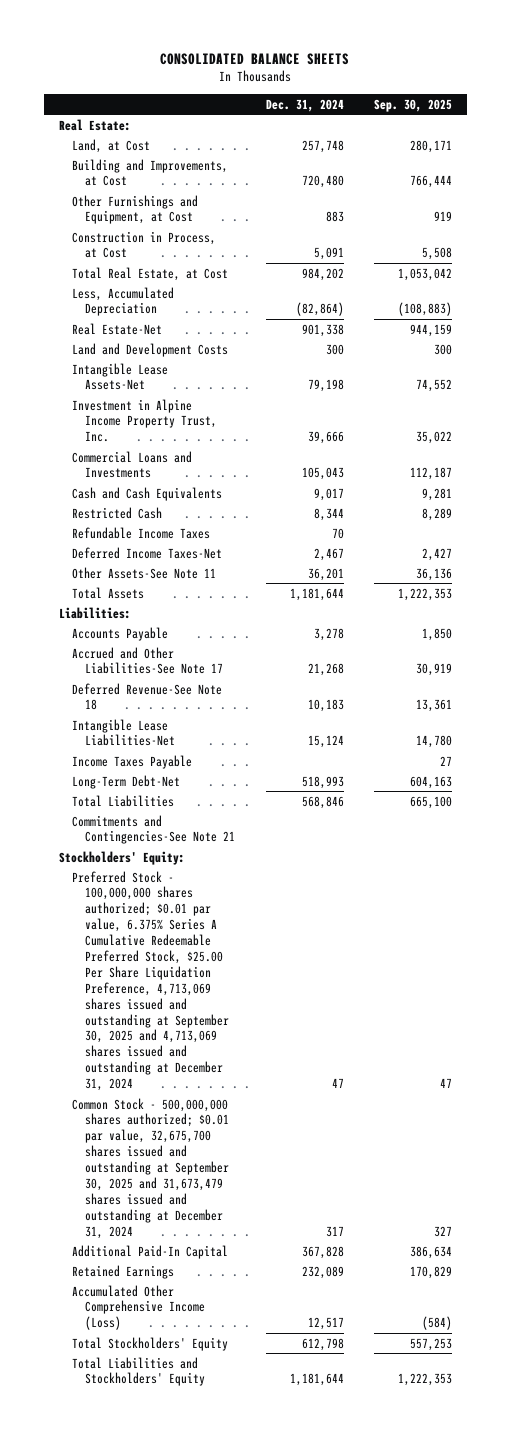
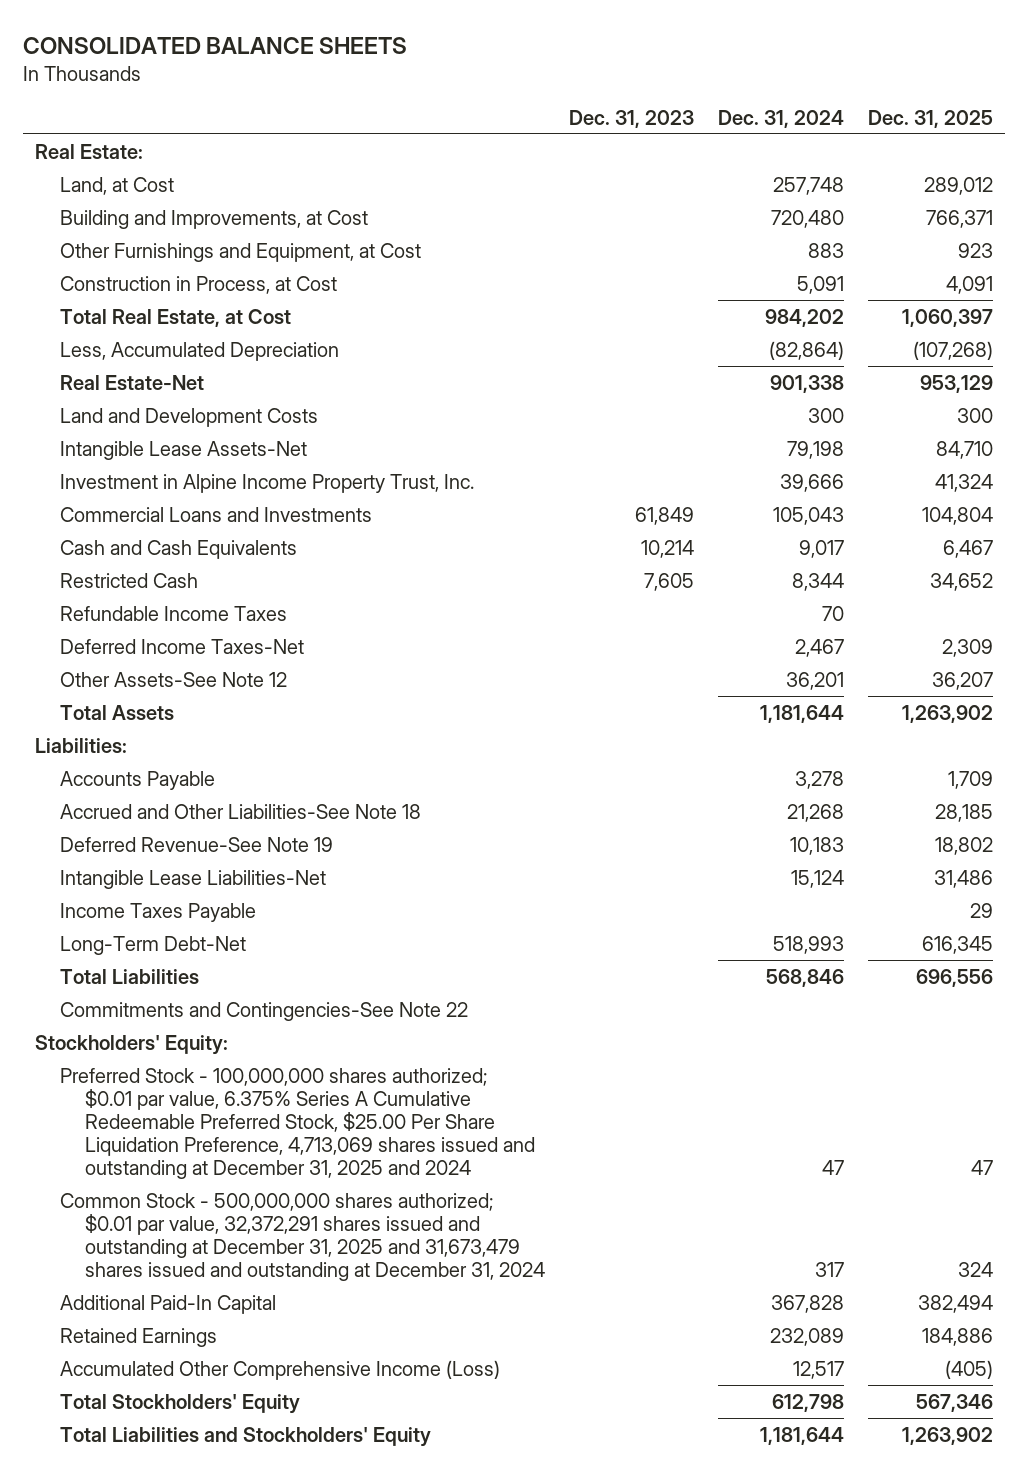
[373,98,452,112] Sep. 30, 2025 -> none
none -> [569,109,695,128] Dec. 31, 2023
none -> [867,109,993,128] Dec. 31, 2025
[71,566,216,579] Other Assets-See Note 11 -> [60,671,288,687] Other Assets-See Note 12
[71,646,224,675] Accrued and Other Liabilities-See Note 17 -> [60,803,422,819] Accrued and Other Liabilities-See Note 18
[71,682,222,711] Deferred Revenue-See Note 18 -> [60,836,334,852] Deferred Revenue-See Note 19
[71,814,236,845] Commitments and Contingencies-See Note 21 -> [60,1001,469,1021] Commitments and Contingencies-See Note 22
[71,870,230,1092] Preferred Stock - 100,000,000 shares authorized; $0.01 par value, 6.375% Series A Cumulative Redeemable Preferred Stock, $25.00 Per Share Liquidation Preference, 4,713,069 shares issued and outstanding at September 30, 2025 and 4,713,069 shares issued and outstanding at December 31, 2024 -> [60,1067,536,1180] Preferred Stock - 100,000,000 shares authorized; $0.01 par value, 6.375% Series A Cumulative Redeemable Preferred Stock, $25.00 Per Share Liquidation Preference, 4,713,069 shares issued and outstanding at December 31, 2025 and 2024
[71,1097,230,1239] Common Stock - 500,000,000 shares authorized; $0.01 par value, 32,675,700 shares issued and outstanding at September 30, 2025 and 31,673,479 shares issued and outstanding at December 31, 2024 -> [60,1192,546,1282] Common Stock - 500,000,000 shares authorized; $0.01 par value, 32,372,291 shares issued and outstanding at December 31, 2025 and 31,673,479 shares issued and outstanding at December 31, 2024

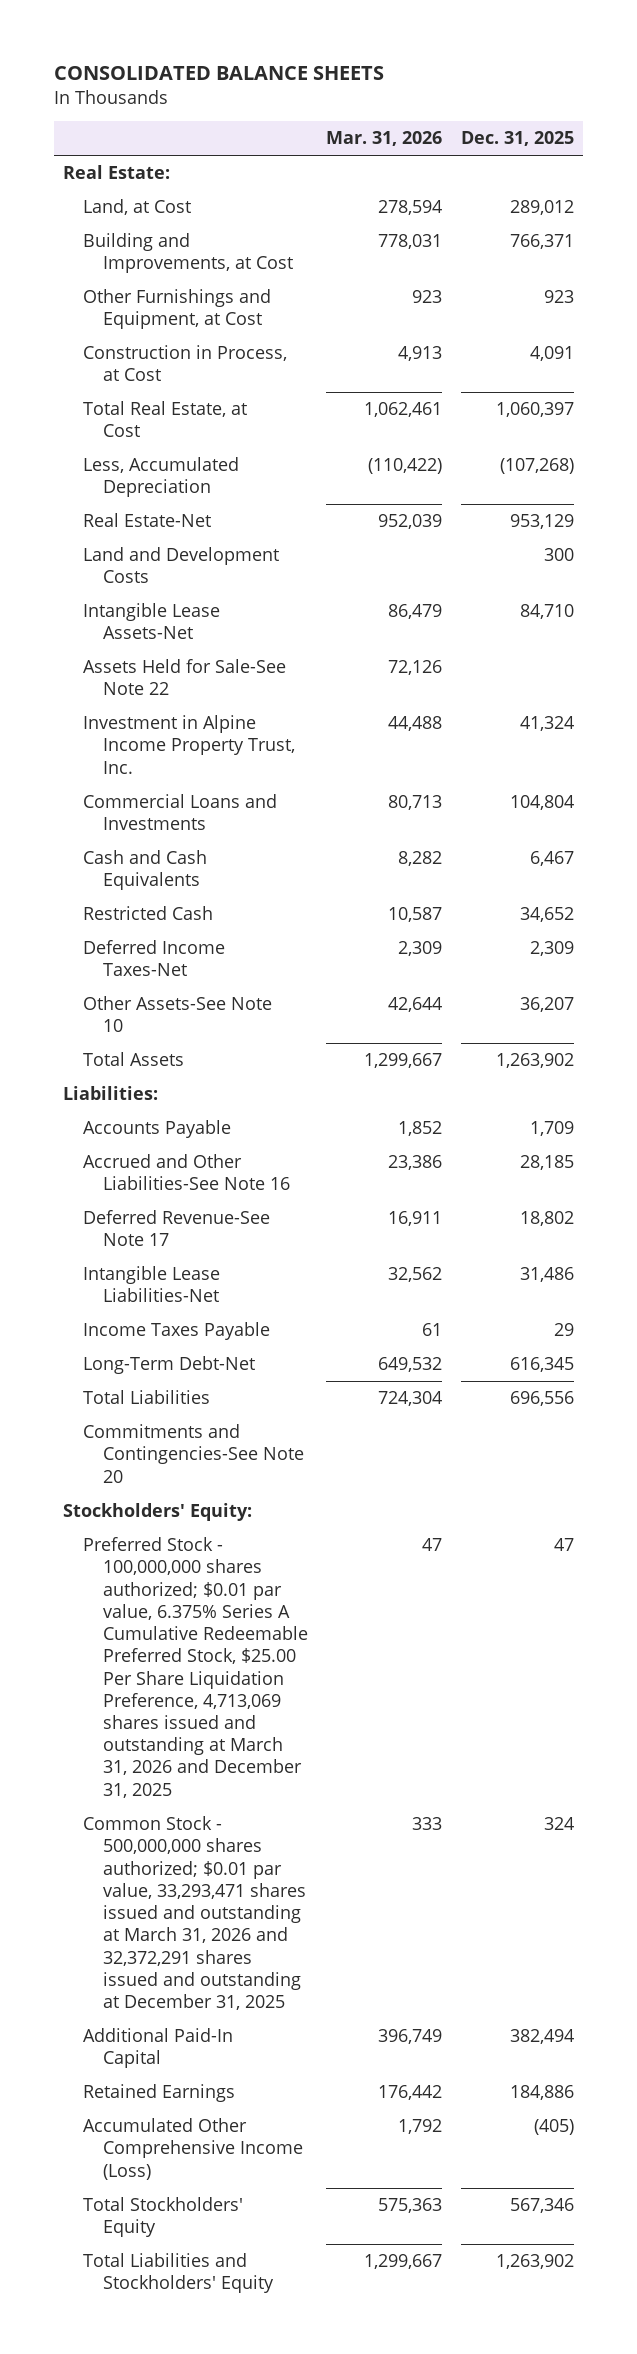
[569,109,695,128] Dec. 31, 2023 -> none
[718,109,845,128] Dec. 31, 2024 -> none
none -> [326,131,443,147] Mar. 31, 2026
none -> [82,659,286,696] Assets Held for Sale-See Note 22
[60,605,288,621] Refundable Income Taxes -> none
[60,671,288,687] Other Assets-See Note 12 -> [82,996,272,1033] Other Assets-See Note 10
[60,803,422,819] Accrued and Other Liabilities-See Note 18 -> [82,1154,290,1191] Accrued and Other Liabilities-See Note 16
[60,836,334,852] Deferred Revenue-See Note 19 -> [82,1210,270,1247] Deferred Revenue-See Note 17
[60,1001,469,1021] Commitments and Contingencies-See Note 22 -> [82,1424,304,1483] Commitments and Contingencies-See Note 20
[60,1067,536,1180] Preferred Stock - 100,000,000 shares authorized; $0.01 par value, 6.375% Series A Cumulative Redeemable Preferred Stock, $25.00 Per Share Liquidation Preference, 4,713,069 shares issued and outstanding at December 31, 2025 and 2024 -> [82,1537,308,1798] Preferred Stock - 100,000,000 shares authorized; $0.01 par value, 6.375% Series A Cumulative Redeemable Preferred Stock, $25.00 Per Share Liquidation Preference, 4,713,069 shares issued and outstanding at March 31, 2026 and December 31, 2025
[60,1192,546,1282] Common Stock - 500,000,000 shares authorized; $0.01 par value, 32,372,291 shares issued and outstanding at December 31, 2025 and 31,673,479 shares issued and outstanding at December 31, 2024 -> [82,1816,306,2010] Common Stock - 500,000,000 shares authorized; $0.01 par value, 33,293,471 shares issued and outstanding at March 31, 2026 and 32,372,291 shares issued and outstanding at December 31, 2025

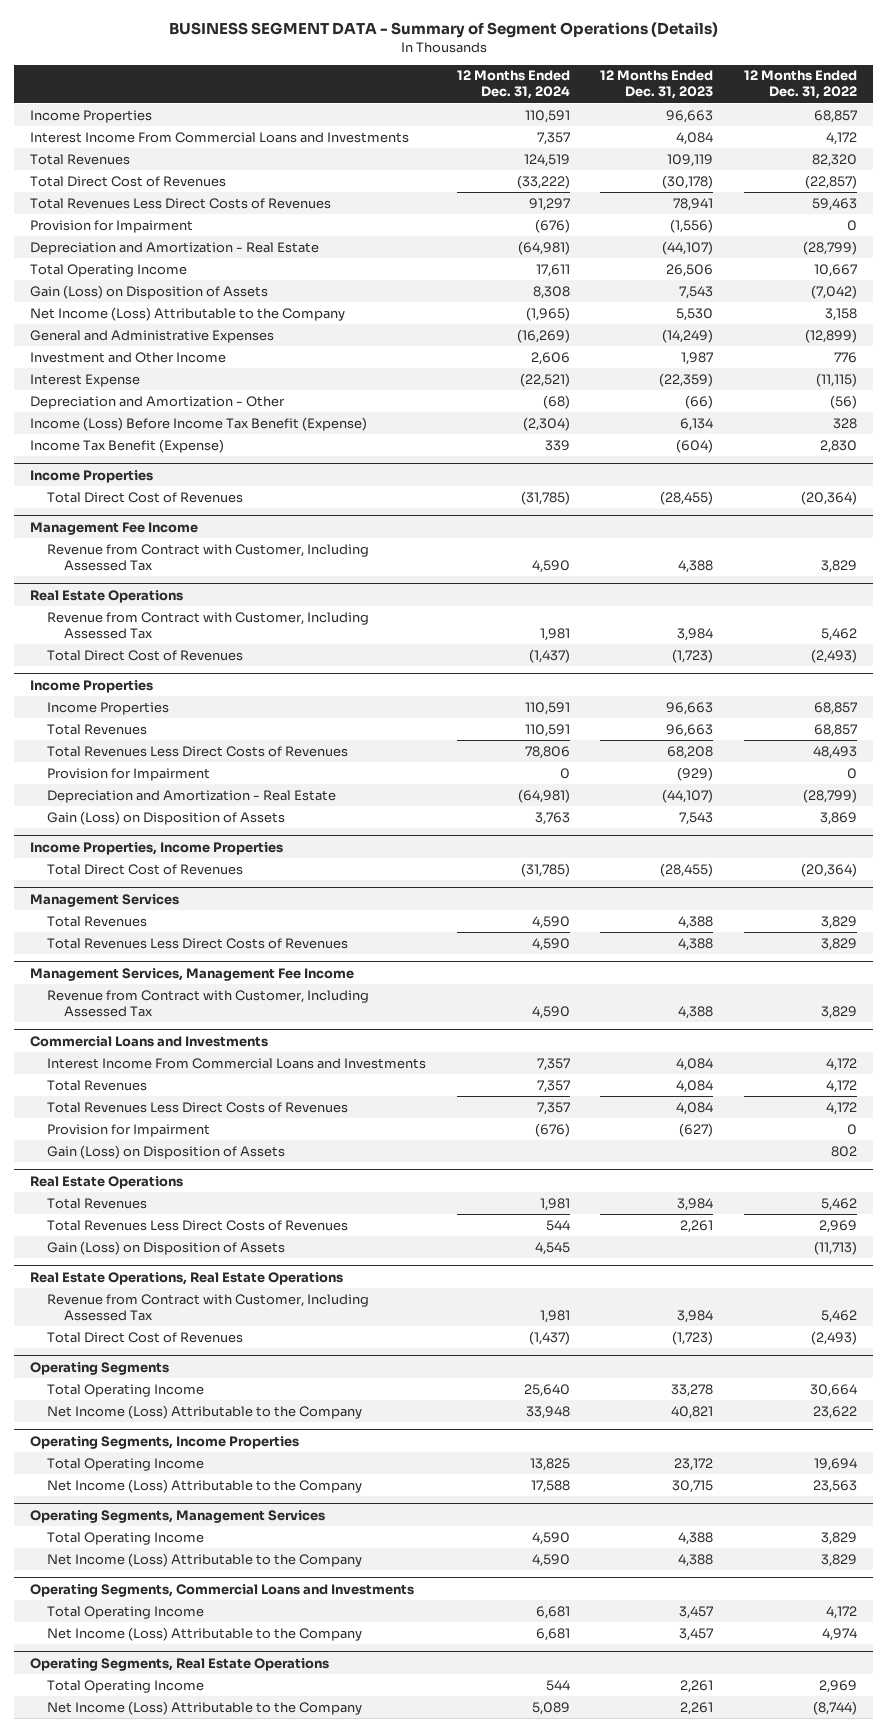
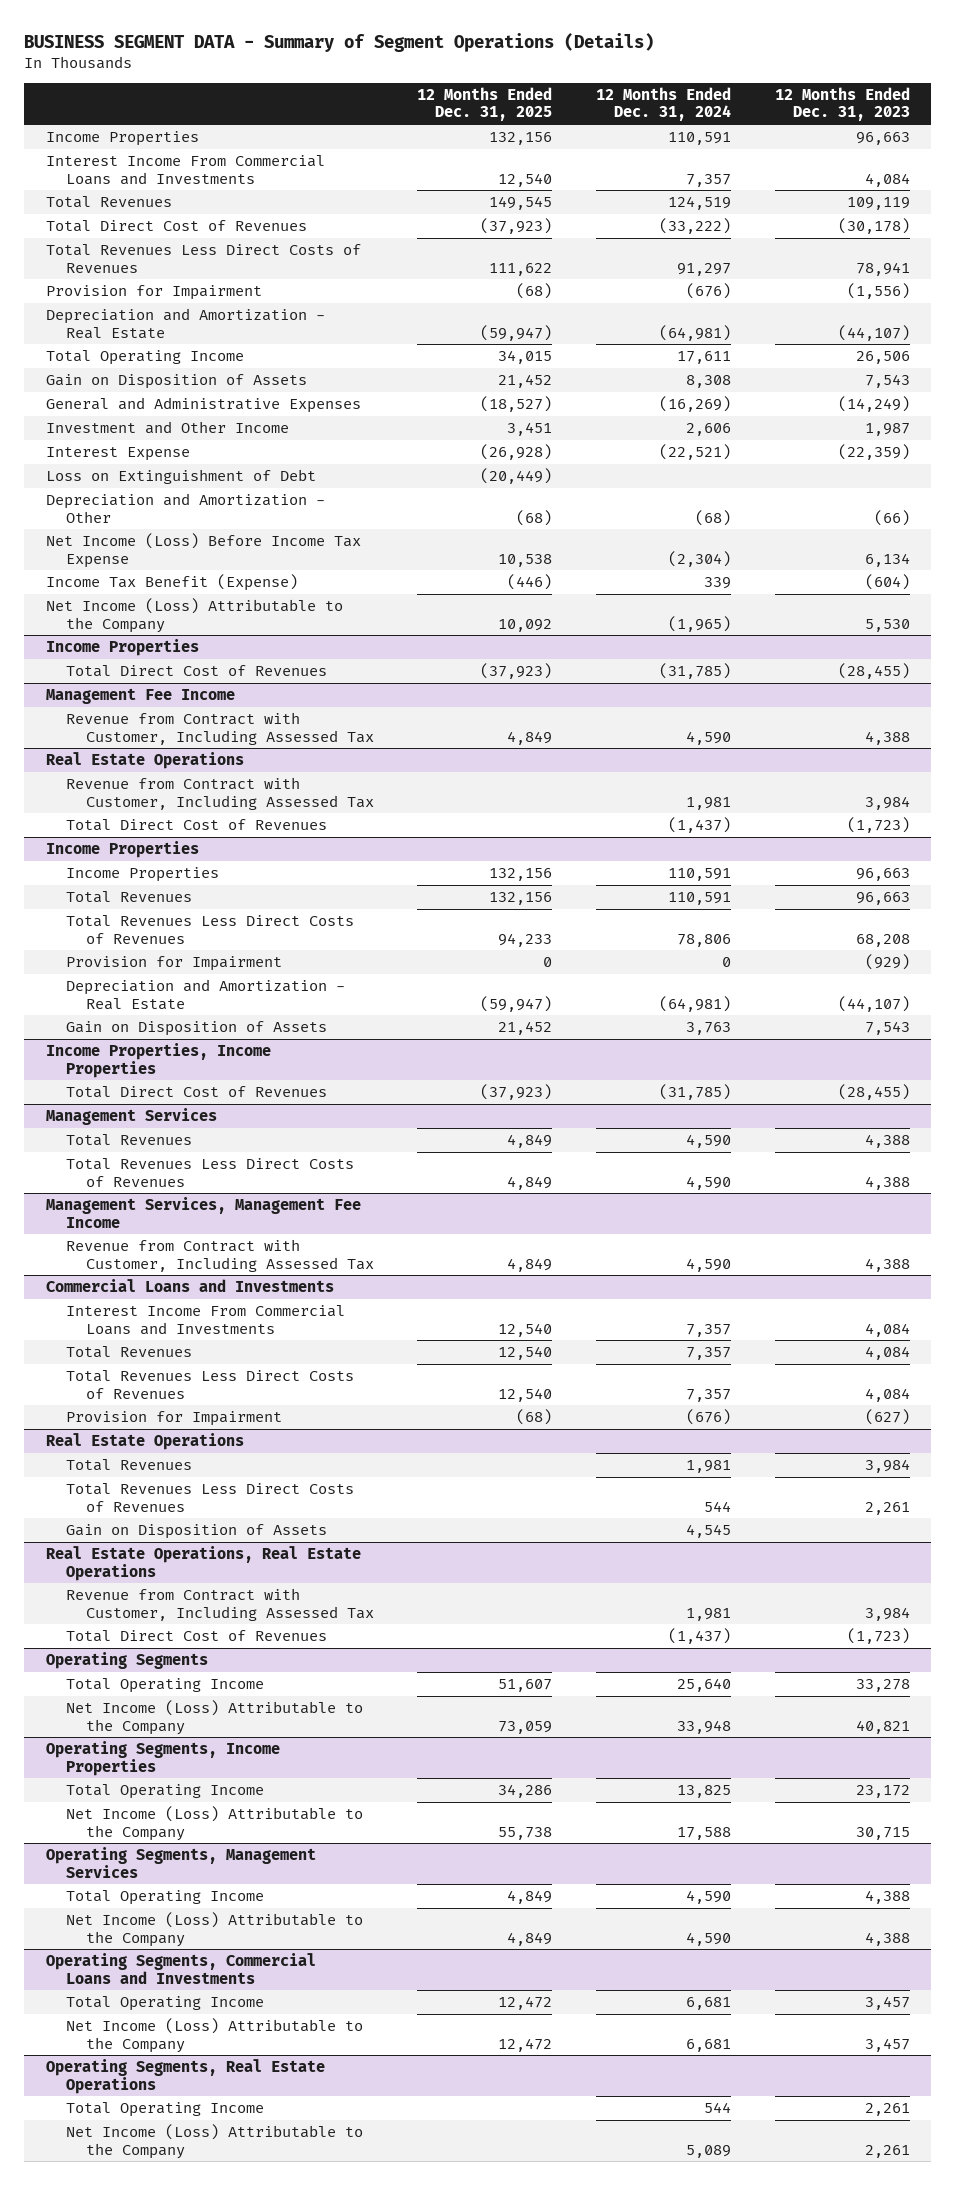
[744,70,858,100] 12 Months Ended Dec. 31, 2022 -> none
none -> [417,86,553,122] 12 Months Ended Dec. 31, 2025
[29,284,268,299] Gain (Loss) on Disposition of Assets -> [46,374,308,390] Gain on Disposition of Assets
none -> [46,469,317,485] Loss on Extinguishment of Debt
[29,416,367,431] Income (Loss) Before Income Tax Benefit (Expense) -> [46,533,362,568] Net Income (Loss) Before Income Tax Expense
[29,306,345,321] Net Income (Loss) Attributable to the Company -> [46,598,344,633] Net Income (Loss) Attributable to the Company
[46,810,285,825] Gain (Loss) on Disposition of Assets -> [66,1021,328,1037] Gain on Disposition of Assets
[46,1144,285,1159] Gain (Loss) on Disposition of Assets -> none
[46,1240,285,1255] Gain (Loss) on Disposition of Assets -> [66,1524,328,1540] Gain on Disposition of Assets

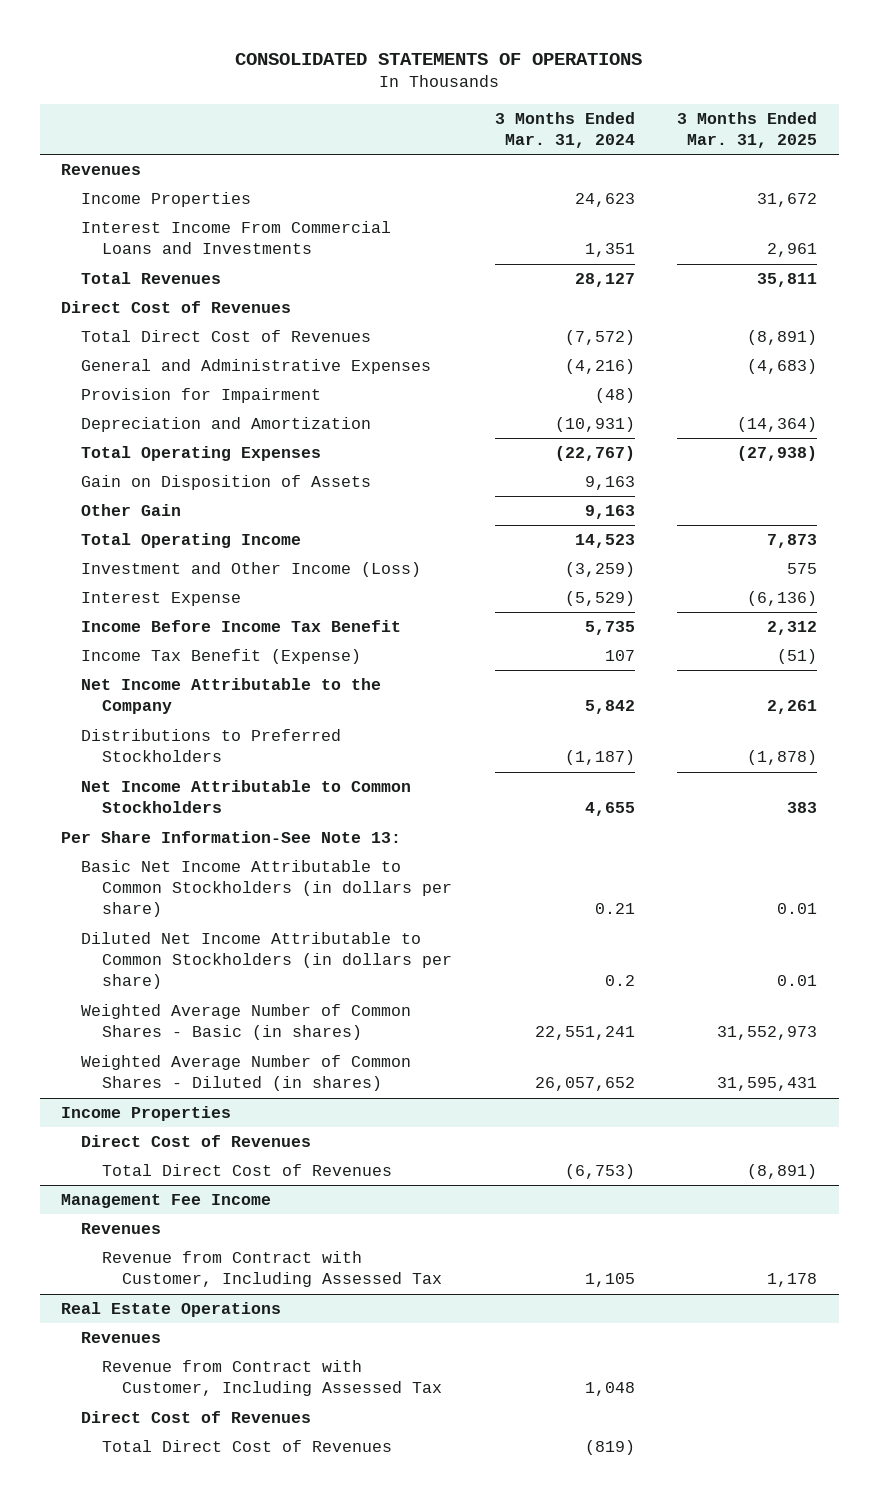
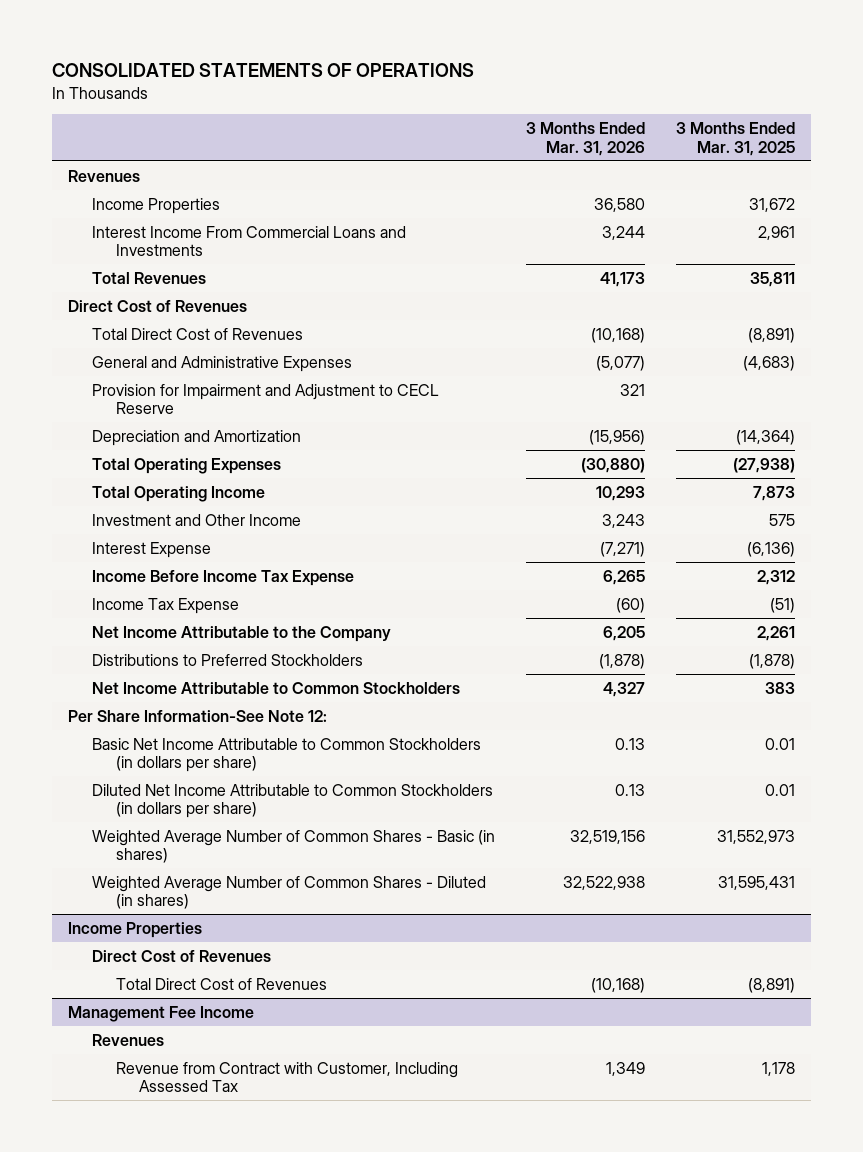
[494,111,635,148] 3 Months Ended Mar. 31, 2024 -> none
none -> [525,122,645,156] 3 Months Ended Mar. 31, 2026
[81,388,322,404] Provision for Impairment -> none
none -> [91,383,439,415] Provision for Impairment and Adjustment to CECL Reserve
[81,475,372,491] Gain on Disposition of Assets -> none
[81,504,182,517] Other Gain -> none
[81,562,422,578] Investment and Other Income (Loss) -> [91,513,301,526] Investment and Other Income
[81,620,402,633] Income Before Income Tax Benefit -> [91,569,354,586] Income Before Income Tax Expense
[81,649,362,665] Income Tax Benefit (Expense) -> [91,597,239,614] Income Tax Expense
[61,831,402,844] Per Share Information-See Note 13: -> [67,709,327,722] Per Share Information-See Note 12:
[61,1302,282,1318] Real Estate Operations -> none
[81,1332,162,1344] Revenues -> none
[101,1360,442,1397] Revenue from Contract with Customer, Including Assessed Tax -> none
[81,1411,312,1424] Direct Cost of Revenues -> none
[101,1440,392,1453] Total Direct Cost of Revenues -> none

